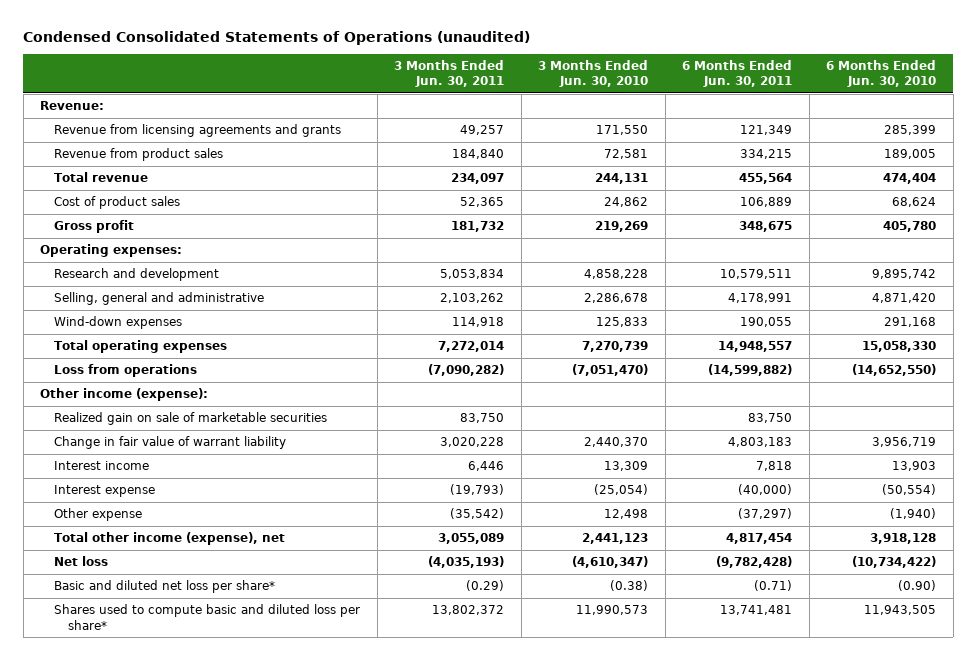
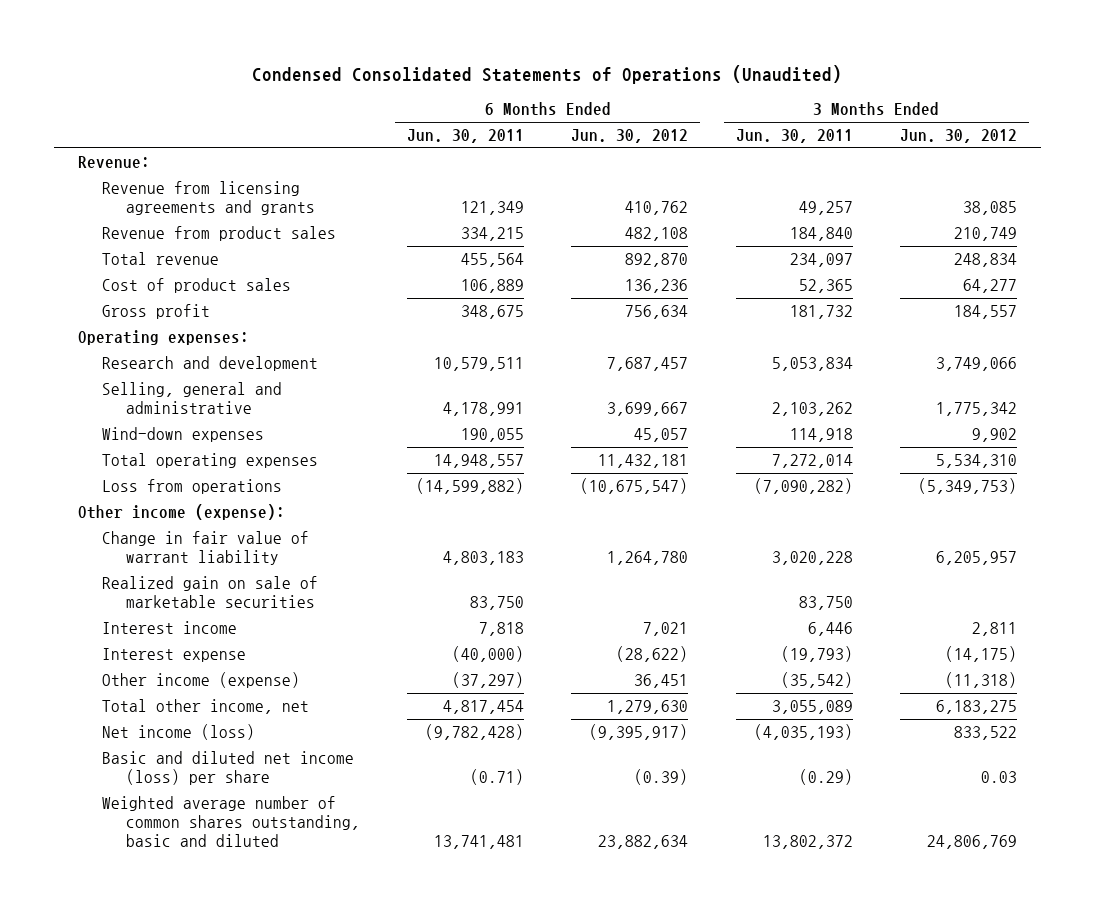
[23,30,531,45] Condensed Consolidated Statements of Operations (unaudited) -> [252,64,843,84] Condensed Consolidated Statements of Operations (Unaudited)
[538,59,649,88] 3 Months Ended Jun. 30, 2010 -> none
[826,59,937,88] 6 Months Ended Jun. 30, 2010 -> none
none -> [571,129,689,144] Jun. 30, 2012
none -> [900,129,1018,144] Jun. 30, 2012
[54,412,328,426] Realized gain on sale of marketable securities -> [101,576,318,609] Realized gain on sale of marketable securities
[54,508,143,522] Other expense -> [101,672,300,689] Other income (expense)
[54,532,286,546] Total other income (expense), net -> [101,699,309,715] Total other income, net
[54,556,109,567] Net loss -> [101,724,255,741] Net income (loss)
[54,580,276,594] Basic and diluted net loss per share* -> [101,751,354,786] Basic and diluted net income (loss) per share
[54,604,361,630] Shares used to compute basic and diluted loss per share* -> [101,796,360,848] Weighted average number of common shares outstanding, basic and diluted

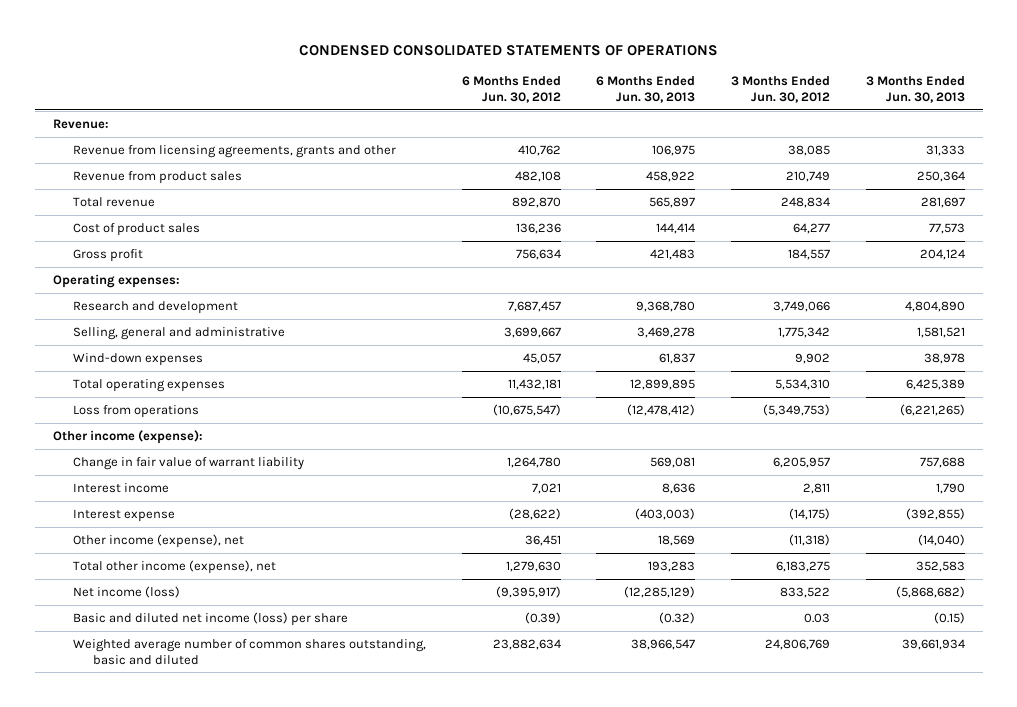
[252,64,843,84] Condensed Consolidated Statements of Operations (Unaudited) -> [298,45,718,57] CONDENSED CONSOLIDATED STATEMENTS OF OPERATIONS
[406,129,524,144] Jun. 30, 2011 -> none
[735,129,853,144] Jun. 30, 2011 -> none
none -> [596,76,696,103] 6 Months Ended Jun. 30, 2013
none -> [865,76,965,103] 3 Months Ended Jun. 30, 2013
[101,181,315,216] Revenue from licensing agreements and grants -> [72,145,396,159] Revenue from licensing agreements, grants and other
[101,576,318,609] Realized gain on sale of marketable securities -> none
[101,672,300,689] Other income (expense) -> [72,534,244,549] Other income (expense), net
[101,699,309,715] Total other income, net -> [72,560,276,575] Total other income (expense), net

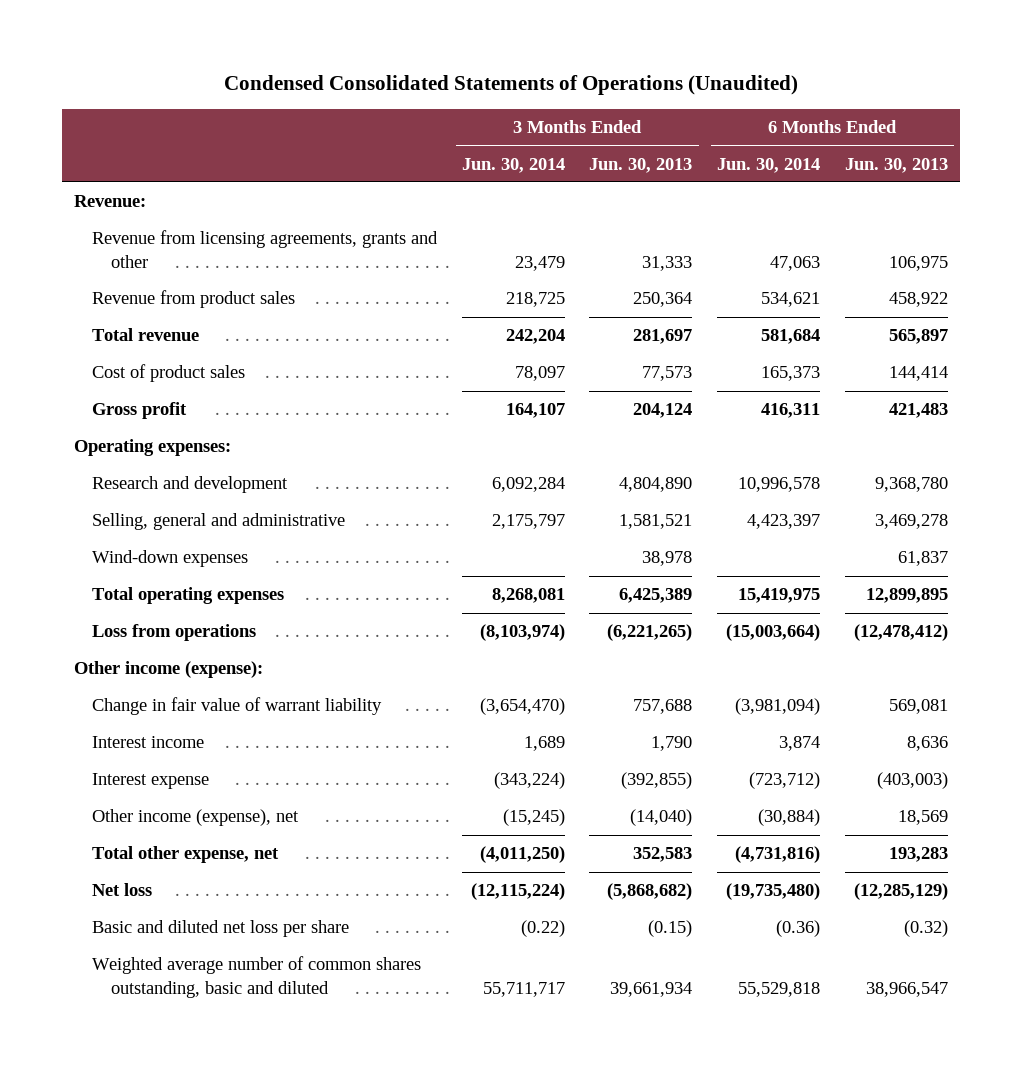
[298,45,718,57] CONDENSED CONSOLIDATED STATEMENTS OF OPERATIONS -> [223,75,798,96] Condensed Consolidated Statements of Operations (Unaudited)
[461,76,561,103] 6 Months Ended Jun. 30, 2012 -> none
[730,76,830,103] 3 Months Ended Jun. 30, 2012 -> none
none -> [461,157,565,173] Jun. 30, 2014
none -> [717,157,821,173] Jun. 30, 2014
[72,560,276,575] Total other income (expense), net -> [92,846,280,864] Total other expense, net
[72,586,180,599] Net income (loss) -> [92,883,153,897] Net loss
[72,612,348,627] Basic and diluted net income (loss) per share -> [92,920,350,938] Basic and diluted net loss per share

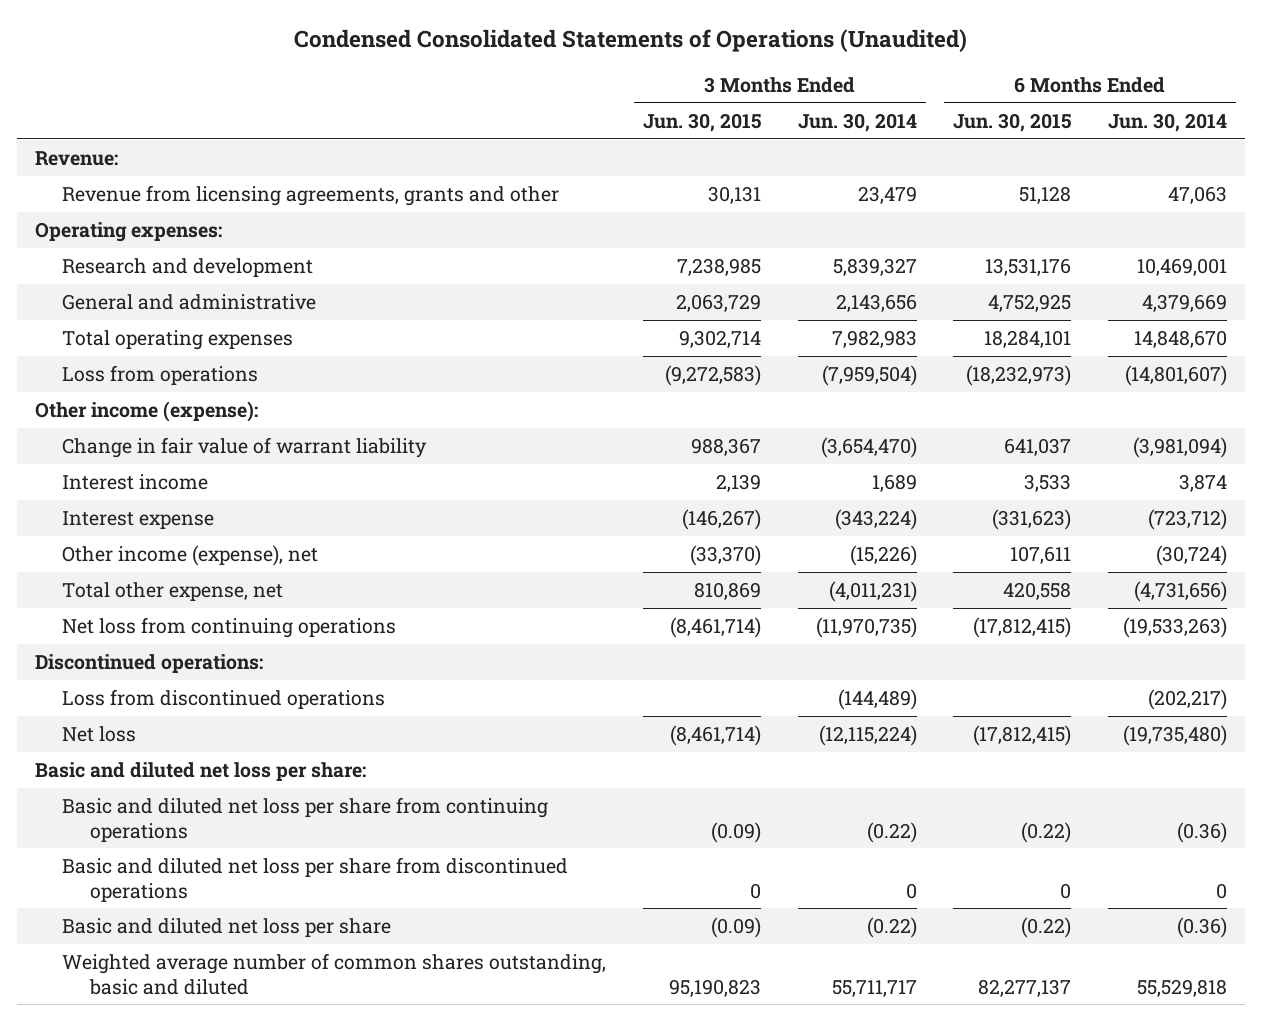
[589,157,693,173] Jun. 30, 2013 -> none
[844,157,948,173] Jun. 30, 2013 -> none
none -> [642,112,761,132] Jun. 30, 2015
none -> [953,112,1072,132] Jun. 30, 2015
[92,290,296,309] Revenue from product sales -> none
[92,328,200,342] Total revenue -> none
[92,364,246,383] Cost of product sales -> none
[92,402,188,420] Gross profit -> none
[92,550,249,568] Wind-down expenses -> none
[491,477,565,493] 6,092,284 -> [832,258,917,277] 5,839,327
[738,477,821,493] 10,996,578 -> [1136,258,1227,277] 10,469,001
[92,513,346,531] Selling, general and administrative -> [62,294,317,311] General and administrative
[491,514,565,530] 2,175,797 -> [835,294,917,313] 2,143,656
[747,514,821,530] 4,423,397 -> [1141,294,1227,313] 4,379,669
[491,588,565,604] 8,268,081 -> [831,330,917,349] 7,982,983
[738,588,821,604] 15,419,975 -> [1133,330,1227,349] 14,848,670
[479,624,565,642] (8,103,974) -> [821,365,917,387] (7,959,504)
[726,624,821,642] (15,003,664) -> [1124,365,1227,387] (14,801,607)
[502,809,565,827] (15,245) -> [849,545,917,567] (15,226)
[758,809,821,827] (30,884) -> [1155,545,1227,567] (30,724)
[479,846,565,864] (4,011,250) -> [828,581,917,603] (4,011,231)
[735,846,821,864] (4,731,816) -> [1133,581,1227,603] (4,731,656)
none -> [62,617,397,639] Net loss from continuing operations
none -> [34,654,263,674] Discontinued operations:
none -> [62,689,386,710] Loss from discontinued operations
none -> [34,762,366,782] Basic and diluted net loss per share:
none -> [62,797,549,842] Basic and diluted net loss per share from continuing operations
none -> [62,857,569,902] Basic and diluted net loss per share from discontinued operations

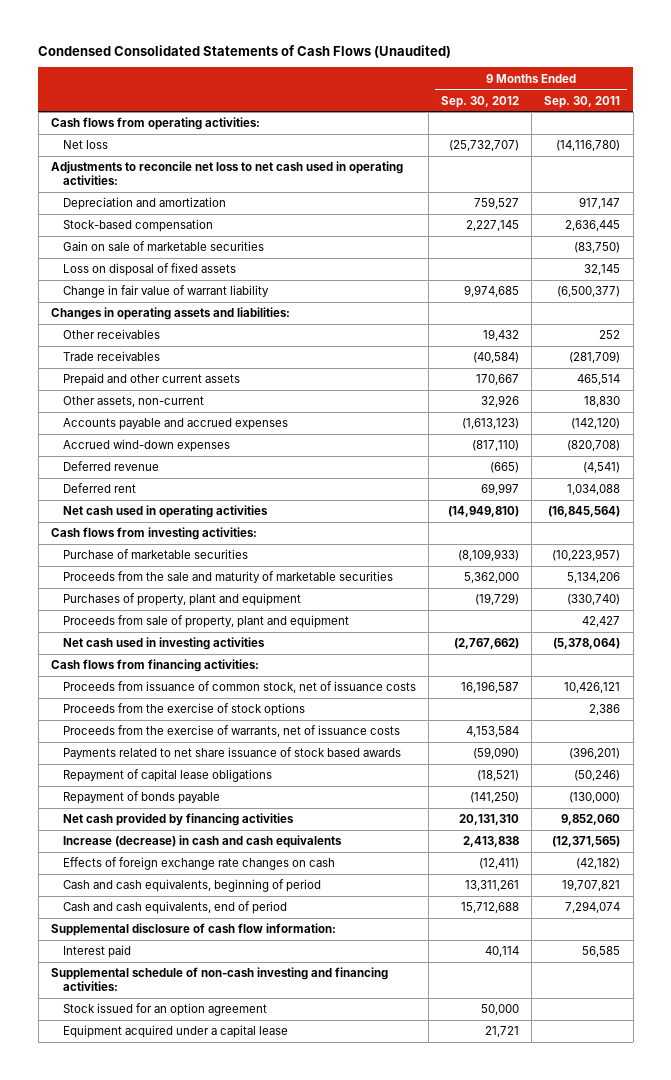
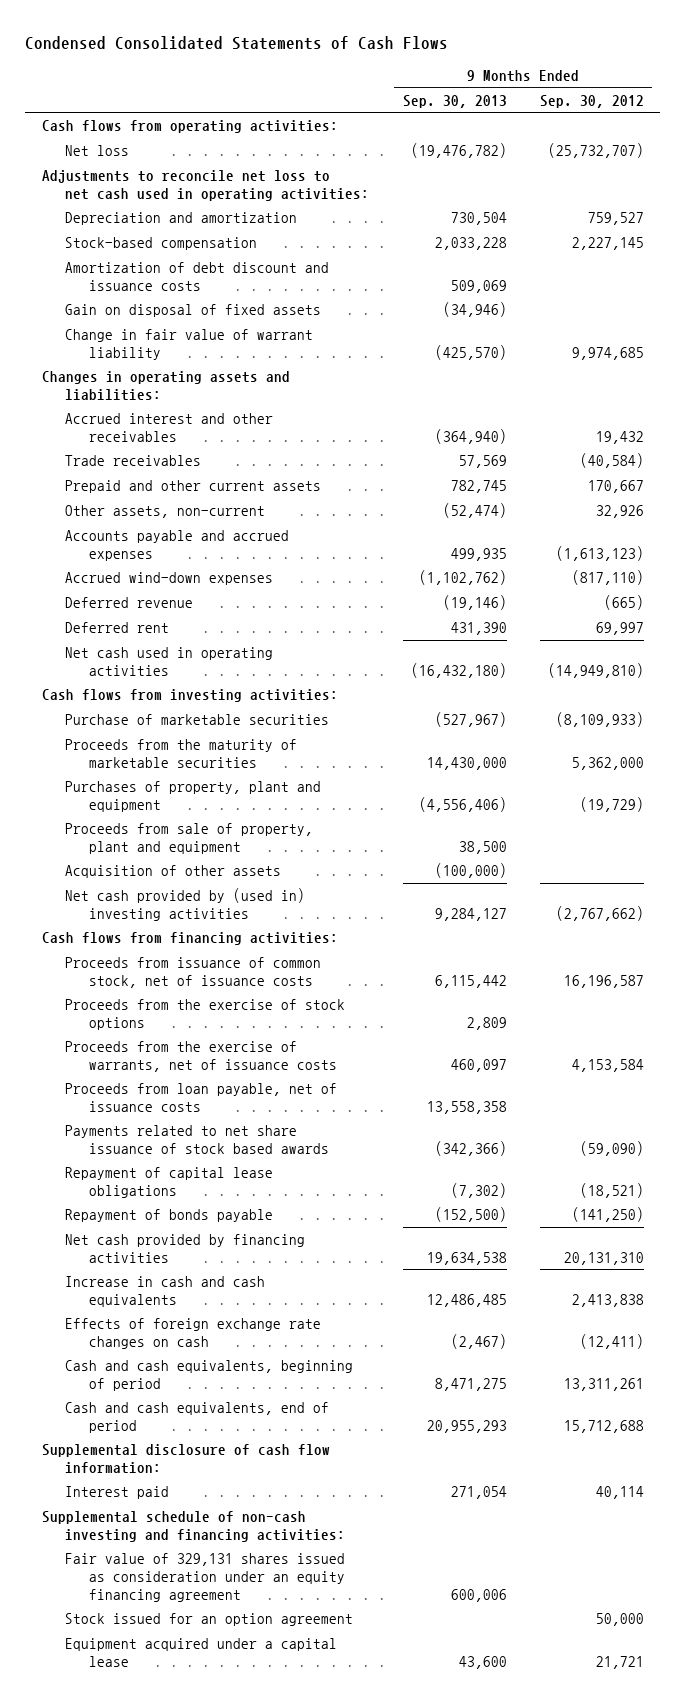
[38,45,452,59] Condensed Consolidated Statements of Cash Flows (Unaudited) -> [25,36,449,51] Condensed Consolidated Statements of Cash Flows
[544,95,621,108] Sep. 30, 2011 -> none
none -> [402,94,507,108] Sep. 30, 2013
[62,241,264,252] Gain on sale of marketable securities -> none
none -> [65,262,330,291] Amortization of debt discount and issuance costs
[62,263,236,277] Loss on disposal of fixed assets -> [65,304,322,318] Gain on disposal of fixed assets
[62,329,160,340] Other receivables -> [65,413,274,442] Accrued interest and other receivables
[62,571,393,584] Proceeds from the sale and maturity of marketable securities -> [65,739,298,768] Proceeds from the maturity of marketable securities
none -> [65,865,282,879] Acquisition of other assets
[62,637,265,651] Net cash used in investing activities -> [65,888,306,921] Net cash provided by (used in) investing activities
none -> [65,1083,338,1112] Proceeds from loan payable, net of issuance costs
[62,835,342,849] Increase (decrease) in cash and cash equivalents -> [65,1276,266,1307] Increase in cash and cash equivalents
none -> [65,1553,346,1602] Fair value of 329,131 shares issued as consideration under an equity financing agreement

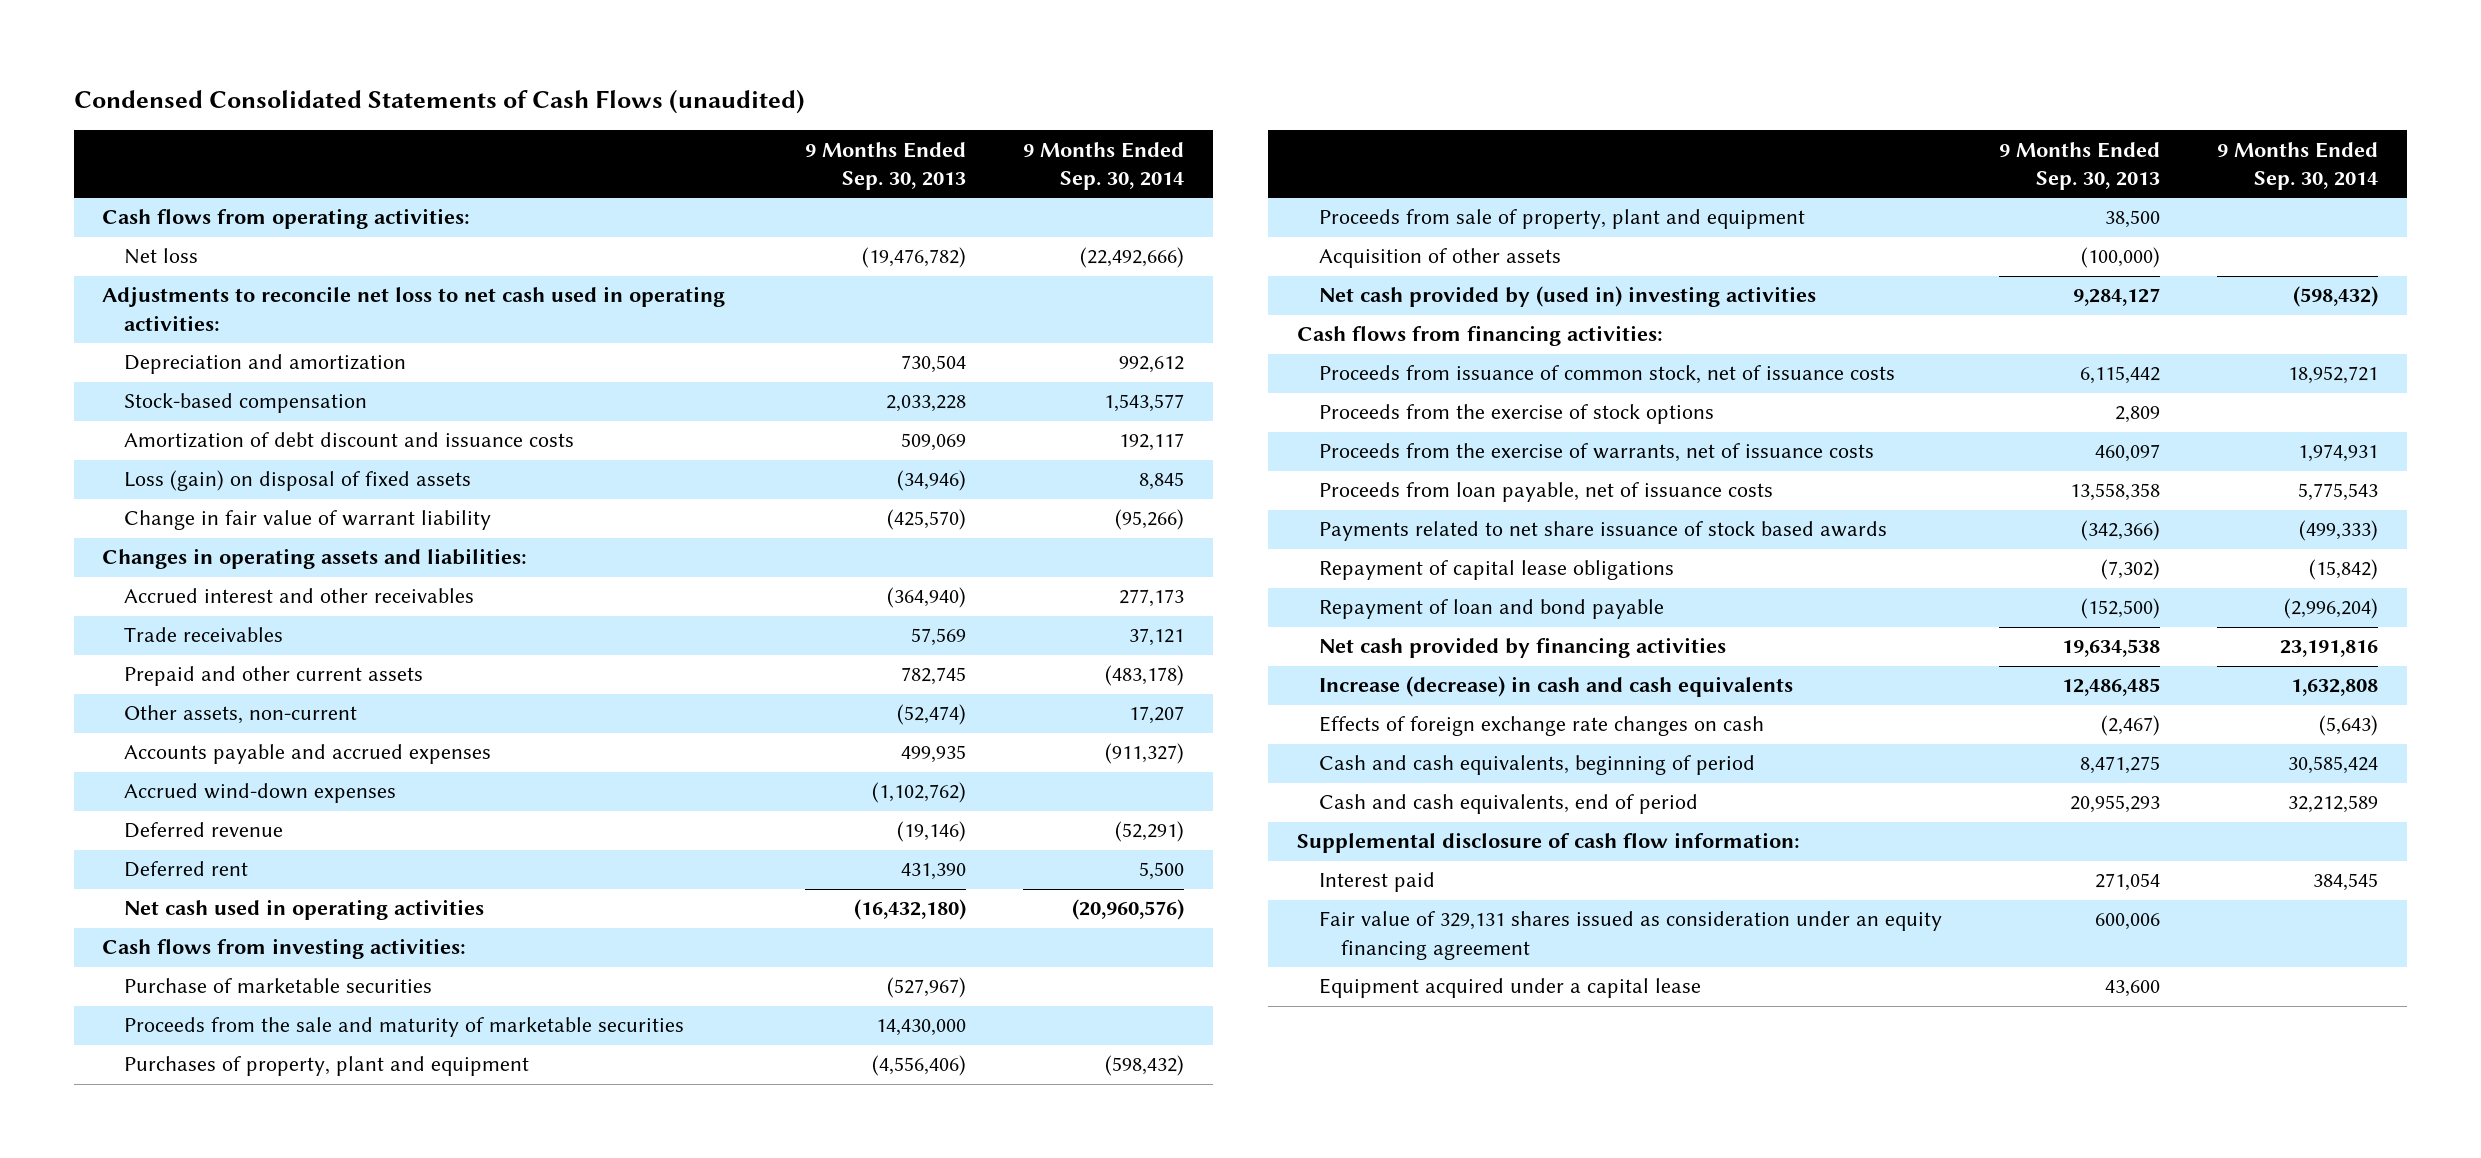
[25,36,449,51] Condensed Consolidated Statements of Cash Flows -> [73,89,805,115] Condensed Consolidated Statements of Cash Flows (unaudited)
[539,94,644,108] Sep. 30, 2012 -> none
none -> [1023,141,1185,191] 9 Months Ended Sep. 30, 2014
[65,304,322,318] Gain on disposal of fixed assets -> [124,470,472,492] Loss (gain) on disposal of fixed assets
[65,739,298,768] Proceeds from the maturity of marketable securities -> [124,1017,685,1038] Proceeds from the sale and maturity of marketable securities
[65,1209,274,1223] Repayment of bonds payable -> [1318,599,1664,620] Repayment of loan and bond payable
[65,1276,266,1307] Increase in cash and cash equivalents -> [1318,676,1793,698] Increase (decrease) in cash and cash equivalents
[41,1511,346,1542] Supplemental schedule of non-cash investing and financing activities: -> none
[65,1613,354,1627] Stock issued for an option agreement -> none

